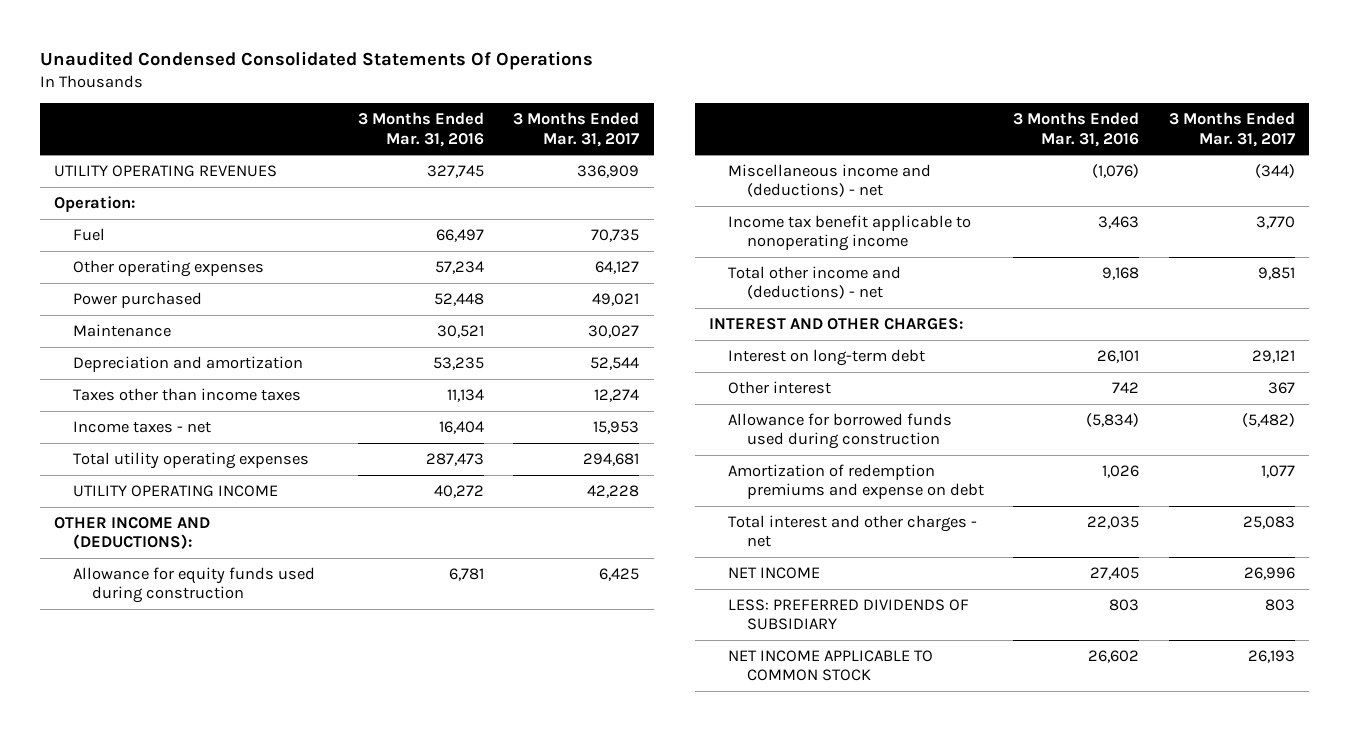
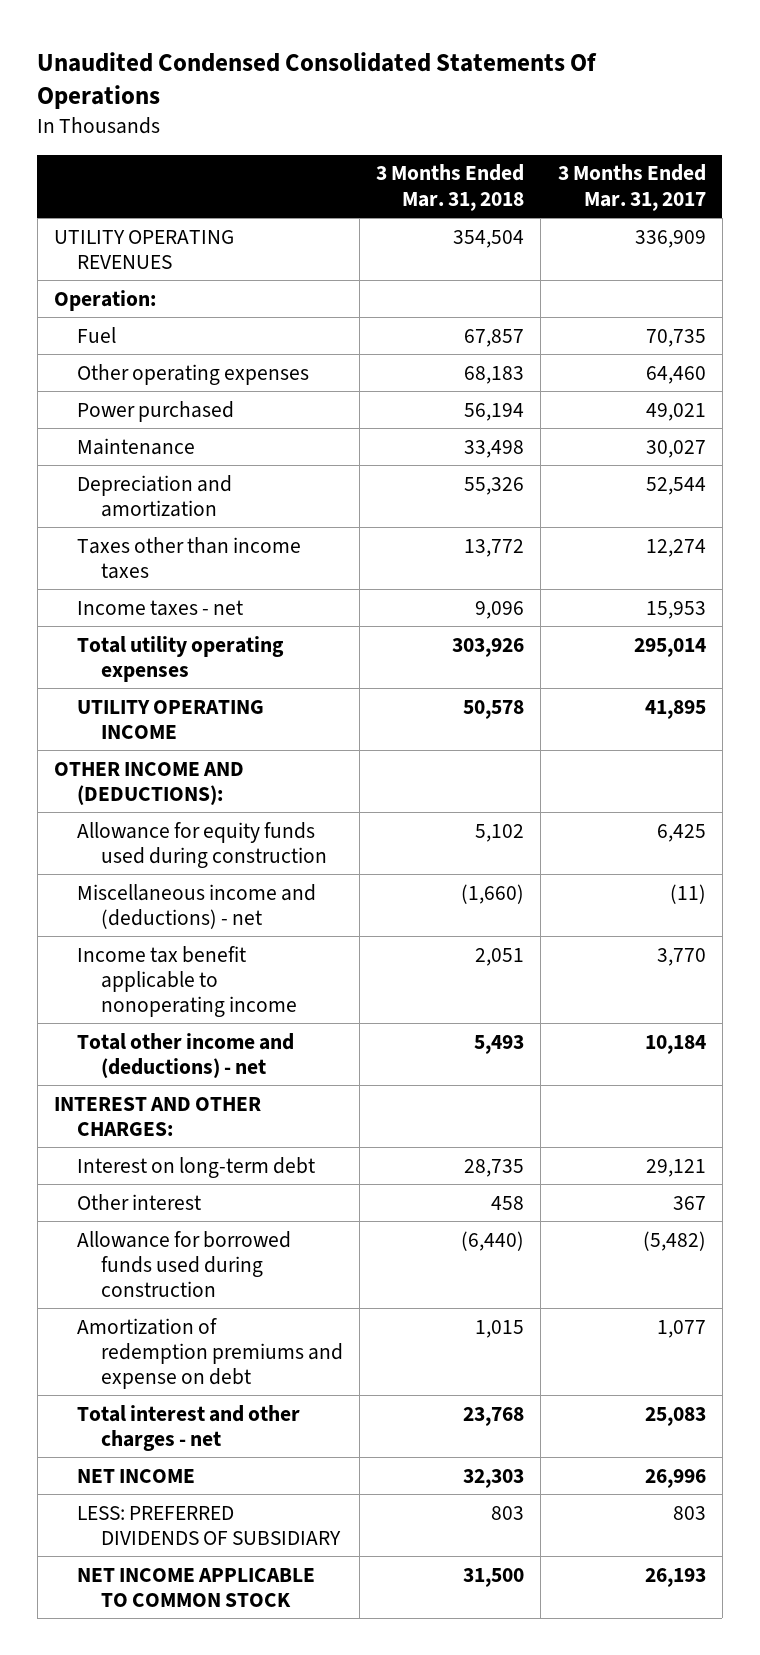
[358,112,485,147] 3 Months Ended Mar. 31, 2016 -> none
none -> [376,164,525,211] 3 Months Ended Mar. 31, 2018
[595,261,640,275] 64,127 -> [645,365,706,384] 64,460
[583,453,640,467] 294,681 -> [633,637,706,657] 295,014
[587,485,640,499] 42,228 -> [644,699,706,719] 41,895
[1254,164,1295,179] (344) -> [669,883,706,904] (11)
[1257,267,1295,281] 9,851 -> [644,1034,706,1054] 10,184

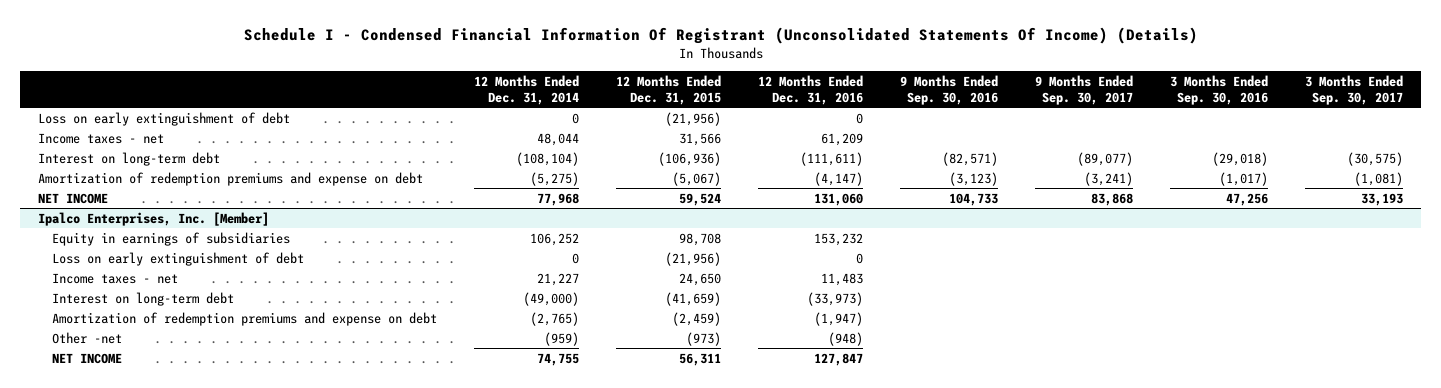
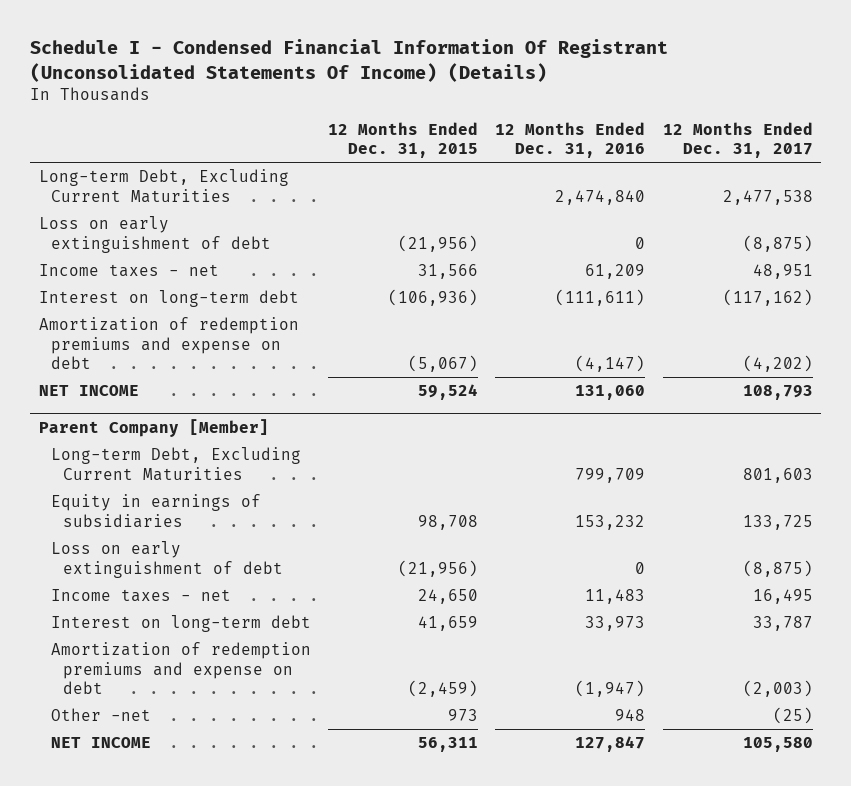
[473,74,579,106] 12 Months Ended Dec. 31, 2014 -> none
[899,74,998,106] 9 Months Ended Sep. 30, 2016 -> none
[1034,74,1133,106] 9 Months Ended Sep. 30, 2017 -> none
[1169,74,1268,106] 3 Months Ended Sep. 30, 2016 -> none
[1304,74,1403,106] 3 Months Ended Sep. 30, 2017 -> none
none -> [662,121,813,159] 12 Months Ended Dec. 31, 2017
none -> [38,169,289,203] Long-term Debt, Excluding Current Maturities
[38,211,270,226] Ipalco Enterprises, Inc. [Member] -> [38,418,269,437] Parent Company [Member]
none -> [50,447,301,481] Long-term Debt, Excluding Current Maturities
[664,291,721,306] (41,659) -> [417,616,478,632] 41,659
[806,291,863,306] (33,973) -> [585,616,646,632] 33,973
[685,331,721,346] (973) -> [447,709,478,722] 973
[827,331,863,346] (948) -> [615,709,646,722] 948

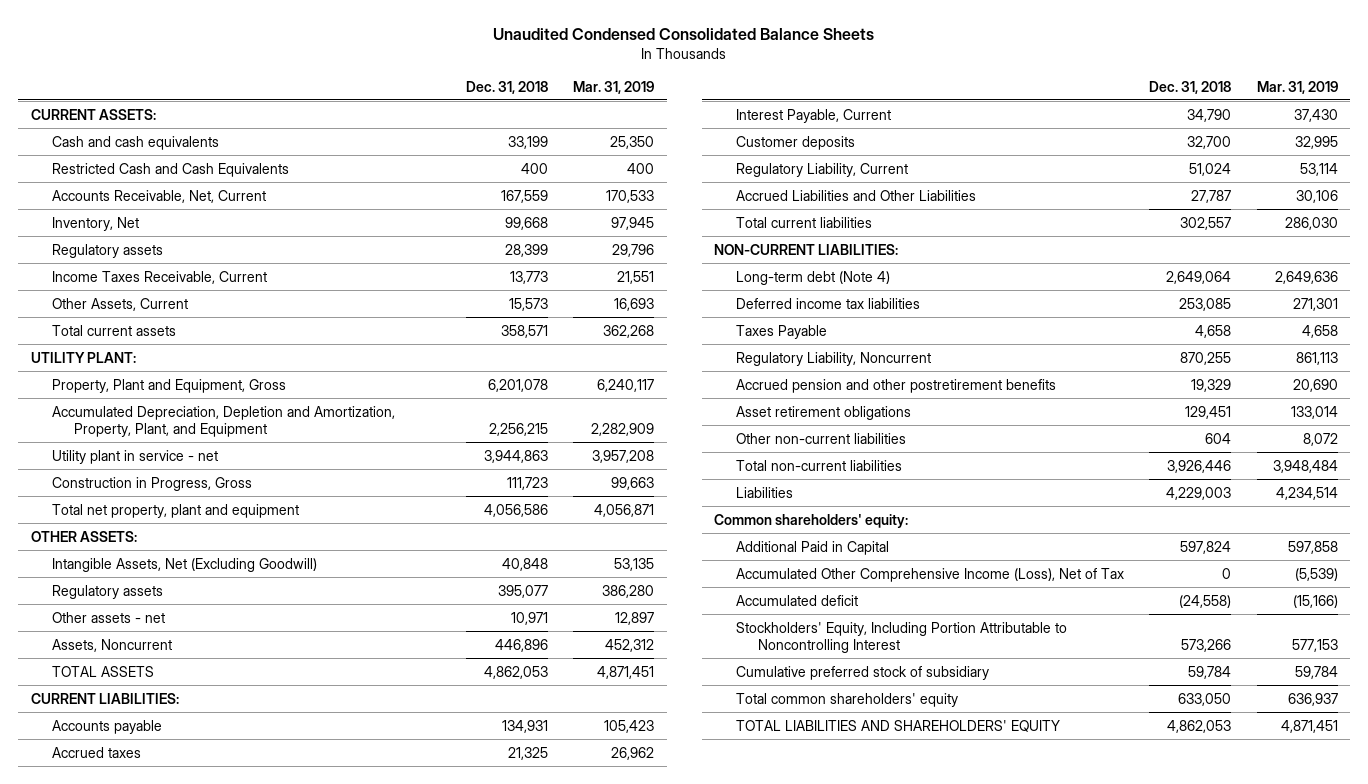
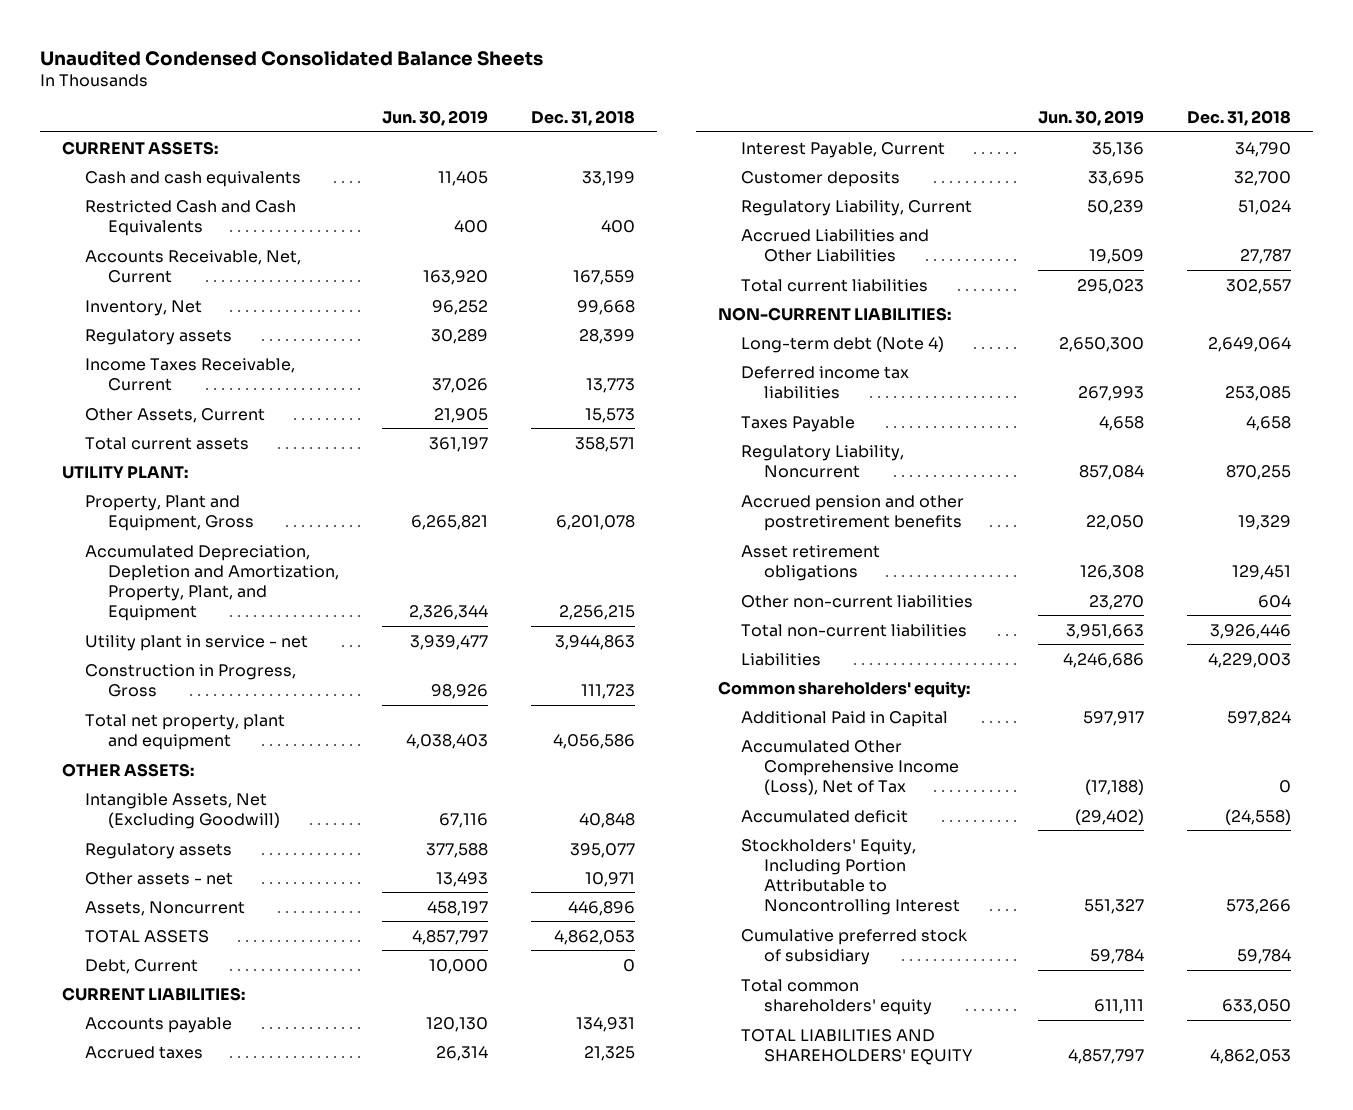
[572,80,654,94] Mar. 31, 2019 -> none
none -> [382,109,489,126] Jun. 30, 2019
none -> [84,958,198,974] Debt, Current

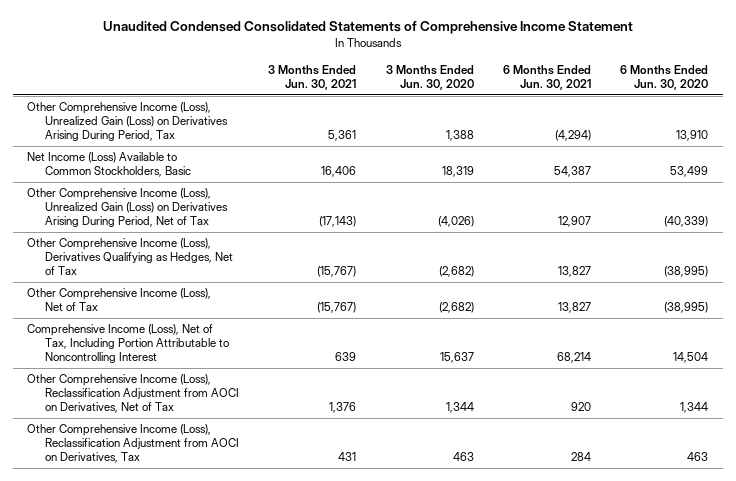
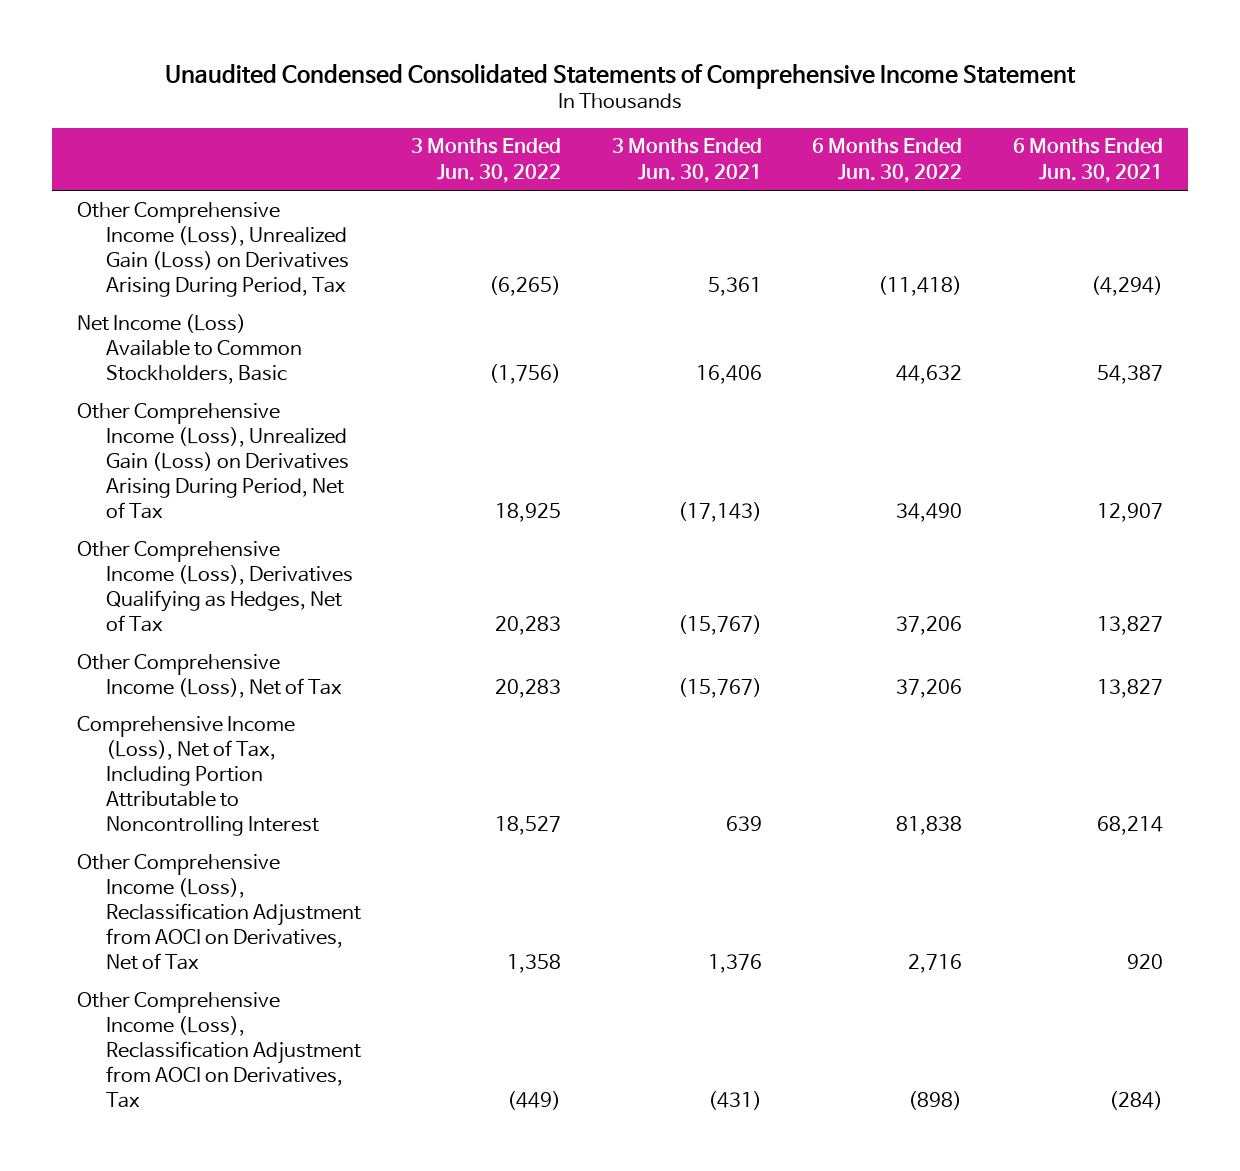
[385,64,474,90] 3 Months Ended Jun. 30, 2020 -> none
[620,64,709,90] 6 Months Ended Jun. 30, 2020 -> none
none -> [411,138,562,183] 3 Months Ended Jun. 30, 2022
none -> [812,138,963,183] 6 Months Ended Jun. 30, 2022
[338,452,357,462] 431 -> [707,1091,762,1111] (431)
[570,452,591,462] 284 -> [1108,1091,1163,1111] (284)

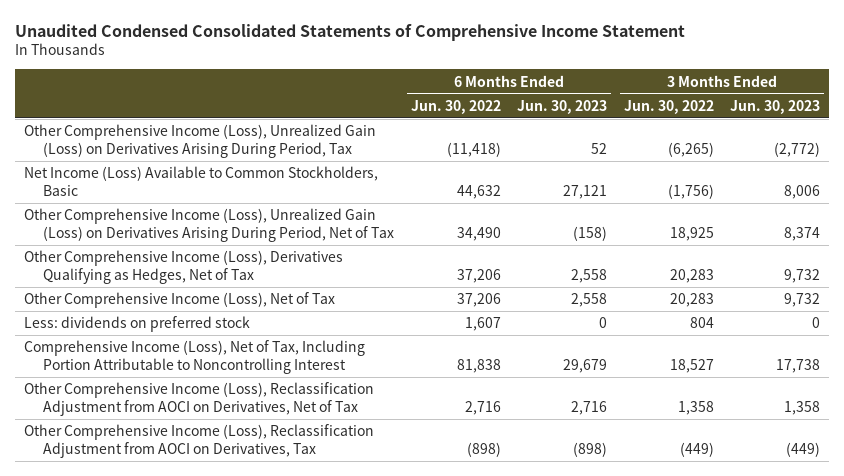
[611,138,762,183] 3 Months Ended Jun. 30, 2021 -> none
[1012,138,1163,183] 6 Months Ended Jun. 30, 2021 -> none
none -> [517,99,608,114] Jun. 30, 2023
none -> [730,99,821,114] Jun. 30, 2023
none -> [23,316,250,333] Less: dividends on preferred stock

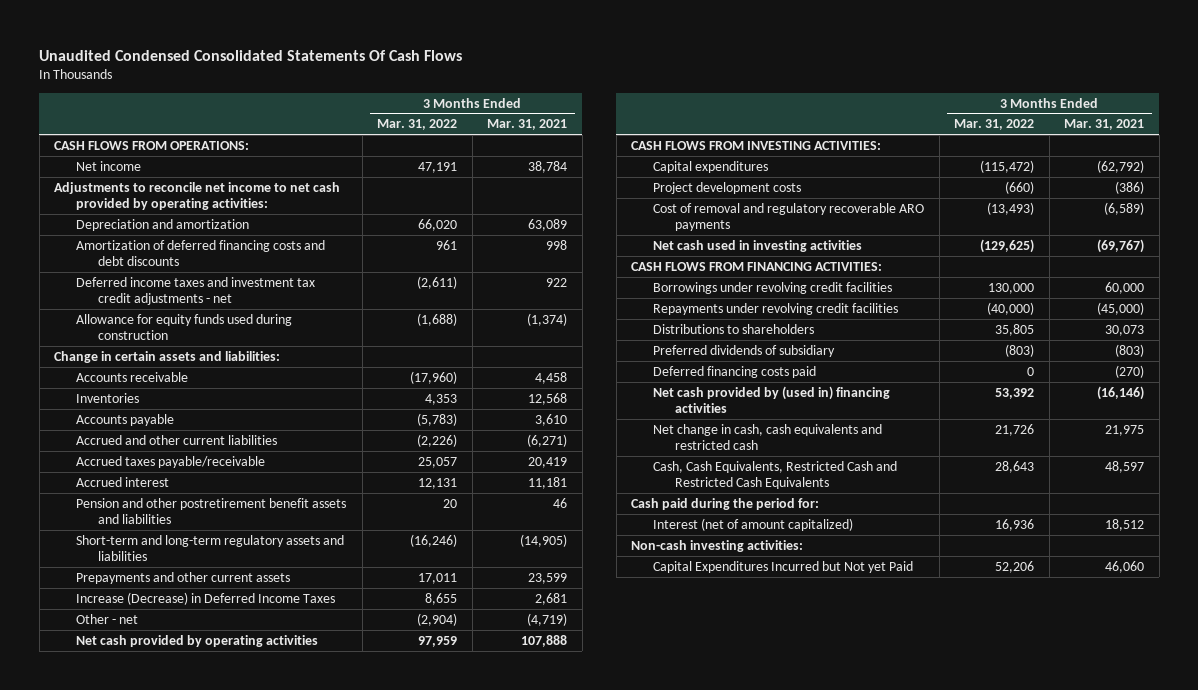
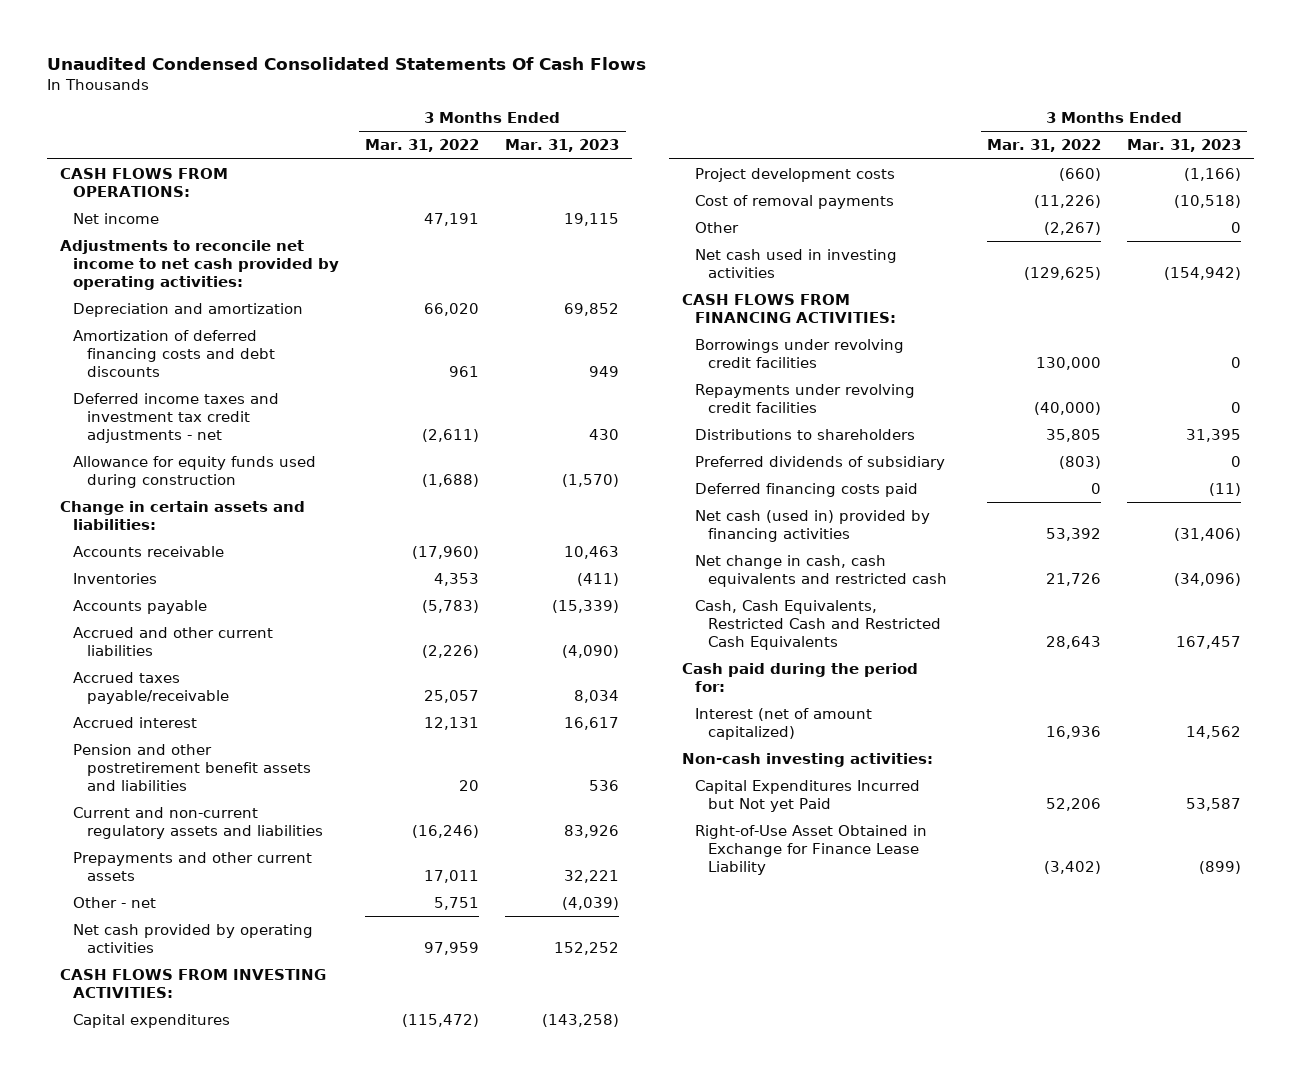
[487,119,568,131] Mar. 31, 2021 -> none
none -> [505,139,620,153] Mar. 31, 2023
[76,534,345,561] Short-term and long-term regulatory assets and liabilities -> [73,806,323,839] Current and non-current regulatory assets and liabilities
[76,591,336,605] Increase (Decrease) in Deferred Income Taxes -> none
[417,612,458,626] (2,904) -> [434,896,480,910] 5,751
[653,202,925,231] Cost of removal and regulatory recoverable ARO payments -> [695,194,895,209] Cost of removal payments
[987,201,1035,215] (13,493) -> [1034,194,1102,208] (11,226)
none -> [695,221,740,233] Other
[653,385,891,413] Net cash provided by (used in) financing activities -> [695,509,931,542] Net cash (used in) provided by financing activities
none -> [695,824,928,875] Right-of-Use Asset Obtained in Exchange for Finance Lease Liability

